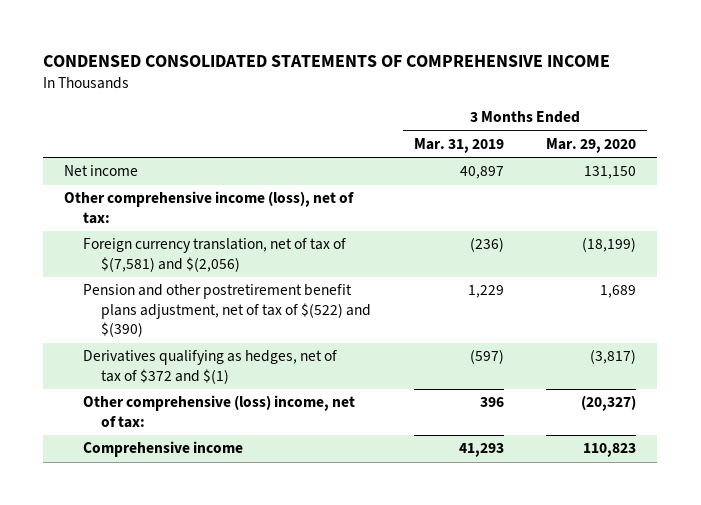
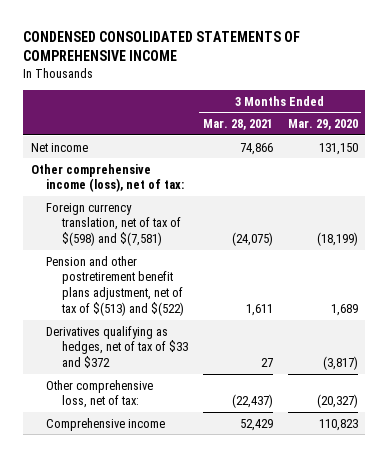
[413,137,504,153] Mar. 31, 2019 -> none
none -> [202,119,273,131] Mar. 28, 2021
[82,238,346,272] Foreign currency translation, net of tax of $(7,581) and $(2,056) -> [46,202,181,247] Foreign currency translation, net of tax of $(598) and $(7,581)
[82,284,372,338] Pension and other postretirement benefit plans adjustment, net of tax of $(522) and $(390) -> [46,255,184,317] Pension and other postretirement benefit plans adjustment, net of tax of $(513) and $(522)
[82,350,337,384] Derivatives qualifying as hedges, net of tax of $372 and $(1) -> [46,325,188,369] Derivatives qualifying as hedges, net of tax of $33 and $372
[82,395,355,428] Other comprehensive (loss) income, net of tax: -> [46,379,154,409] Other comprehensive loss, net of tax:

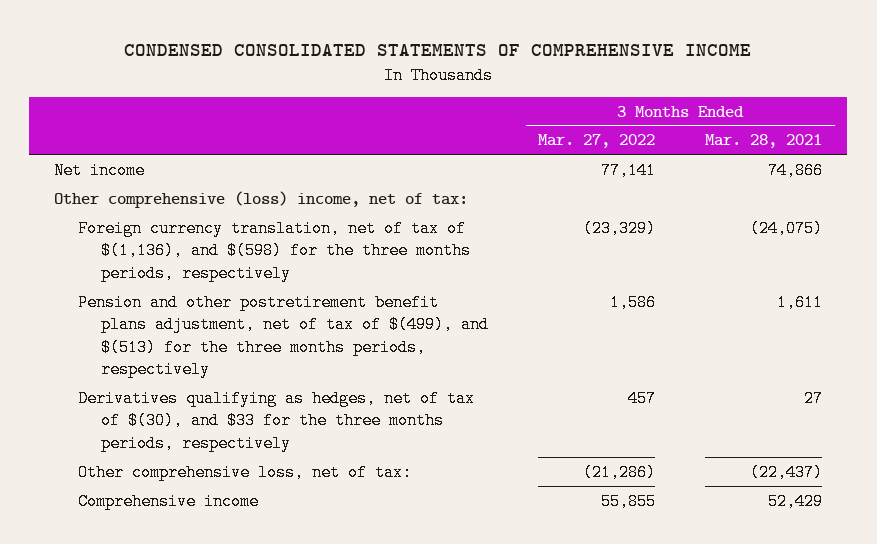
[287,119,358,131] Mar. 29, 2020 -> none
none -> [538,134,656,149] Mar. 27, 2022
[30,163,185,193] Other comprehensive income (loss), net of tax: -> [54,190,469,208] Other comprehensive (loss) income, net of tax:
[46,202,181,247] Foreign currency translation, net of tax of $(598) and $(7,581) -> [77,219,471,282] Foreign currency translation, net of tax of $(1,136), and $(598) for the three months periods, respectively
[46,255,184,317] Pension and other postretirement benefit plans adjustment, net of tax of $(513) and $(522) -> [77,293,489,379] Pension and other postretirement benefit plans adjustment, net of tax of $(499), and $(513) for the three months periods, respectively
[46,325,188,369] Derivatives qualifying as hedges, net of tax of $33 and $372 -> [77,389,475,452] Derivatives qualifying as hedges, net of tax of $(30), and $33 for the three months periods, respectively

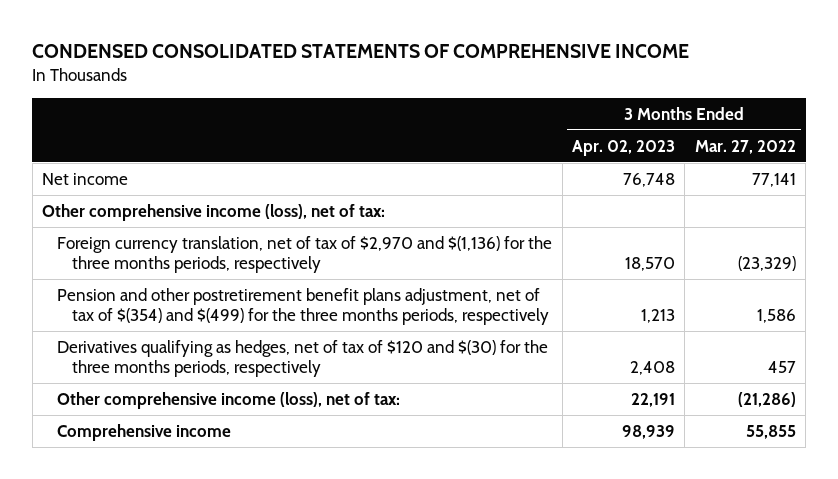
[705,134,823,149] Mar. 28, 2021 -> none
none -> [571,139,675,156] Apr. 02, 2023
[54,190,469,208] Other comprehensive (loss) income, net of tax: -> [42,203,386,221] Other comprehensive income (loss), net of tax:
[77,219,471,282] Foreign currency translation, net of tax of $(1,136), and $(598) for the three months periods, respectively -> [57,235,553,273] Foreign currency translation, net of tax of $2,970 and $(1,136) for the three months periods, respectively
[77,293,489,379] Pension and other postretirement benefit plans adjustment, net of tax of $(499), and $(513) for the three months periods, respectively -> [57,287,550,325] Pension and other postretirement benefit plans adjustment, net of tax of $(354) and $(499) for the three months periods, respectively
[77,389,475,452] Derivatives qualifying as hedges, net of tax of $(30), and $33 for the three months periods, respectively -> [57,339,549,377] Derivatives qualifying as hedges, net of tax of $120 and $(30) for the three months periods, respectively
[77,463,412,481] Other comprehensive loss, net of tax: -> [57,391,401,409] Other comprehensive income (loss), net of tax:

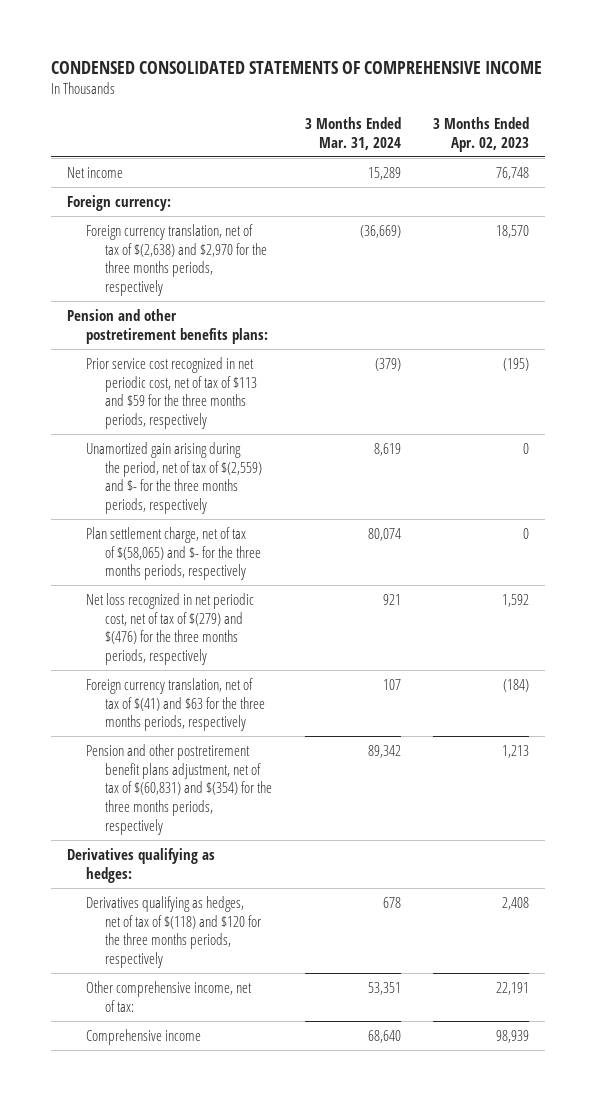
[694,139,796,154] Mar. 27, 2022 -> none
none -> [304,116,401,150] 3 Months Ended Mar. 31, 2024
[42,203,386,221] Other comprehensive income (loss), net of tax: -> none
none -> [66,194,171,211] Foreign currency:
[57,235,553,273] Foreign currency translation, net of tax of $2,970 and $(1,136) for the three months periods, respectively -> [85,223,268,297] Foreign currency translation, net of tax of $(2,638) and $2,970 for the three months periods, respectively
none -> [66,308,268,344] Pension and other postretirement benefits plans:
none -> [85,356,258,430] Prior service cost recognized in net periodic cost, net of tax of $113 and $59 for the three months periods, respectively
none -> [85,441,263,515] Unamortized gain arising during the period, net of tax of $(2,559) and $- for the three months periods, respectively
none -> [85,526,262,581] Plan settlement charge, net of tax of $(58,065) and $- for the three months periods, respectively
none -> [85,592,254,666] Net loss recognized in net periodic cost, net of tax of $(279) and $(476) for the three months periods, respectively
none -> [85,677,266,732] Foreign currency translation, net of tax of $(41) and $63 for the three months periods, respectively
[57,287,550,325] Pension and other postretirement benefit plans adjustment, net of tax of $(354) and $(499) for the three months periods, respectively -> [85,743,273,835] Pension and other postretirement benefit plans adjustment, net of tax of $(60,831) and $(354) for the three months periods, respectively
none -> [66,847,215,883] Derivatives qualifying as hedges:
[57,339,549,377] Derivatives qualifying as hedges, net of tax of $120 and $(30) for the three months periods, respectively -> [85,895,262,969] Derivatives qualifying as hedges, net of tax of $(118) and $120 for the three months periods, respectively
[57,391,401,409] Other comprehensive income (loss), net of tax: -> [85,980,252,1012] Other comprehensive income, net of tax:

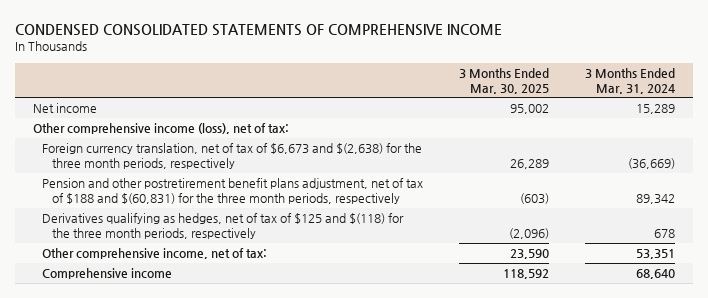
[433,116,530,152] 3 Months Ended Apr. 02, 2023 -> none
none -> [459,68,550,94] 3 Months Ended Mar. 30, 2025
[66,308,268,344] Pension and other postretirement benefits plans: -> none
[85,356,258,430] Prior service cost recognized in net periodic cost, net of tax of $113 and $59 for the three months periods, respectively -> none
[85,441,263,515] Unamortized gain arising during the period, net of tax of $(2,559) and $- for the three months periods, respectively -> none
[85,526,262,581] Plan settlement charge, net of tax of $(58,065) and $- for the three months periods, respectively -> none
[85,592,254,666] Net loss recognized in net periodic cost, net of tax of $(279) and $(476) for the three months periods, respectively -> none
[85,677,266,732] Foreign currency translation, net of tax of $(41) and $63 for the three months periods, respectively -> none
[66,847,215,883] Derivatives qualifying as hedges: -> none
[66,194,171,211] Foreign currency: -> [32,123,289,135] Other comprehensive income (loss), net of tax:
[85,223,268,297] Foreign currency translation, net of tax of $(2,638) and $2,970 for the three months periods, respectively -> [42,143,423,169] Foreign currency translation, net of tax of $6,673 and $(2,638) for the three month periods, respectively
[85,743,273,835] Pension and other postretirement benefit plans adjustment, net of tax of $(60,831) and $(354) for the three months periods, respectively -> [42,178,424,204] Pension and other postretirement benefit plans adjustment, net of tax of $188 and $(60,831) for the three month periods, respectively
[85,895,262,969] Derivatives qualifying as hedges, net of tax of $(118) and $120 for the three months periods, respectively -> [42,213,405,239] Derivatives qualifying as hedges, net of tax of $125 and $(118) for the three month periods, respectively

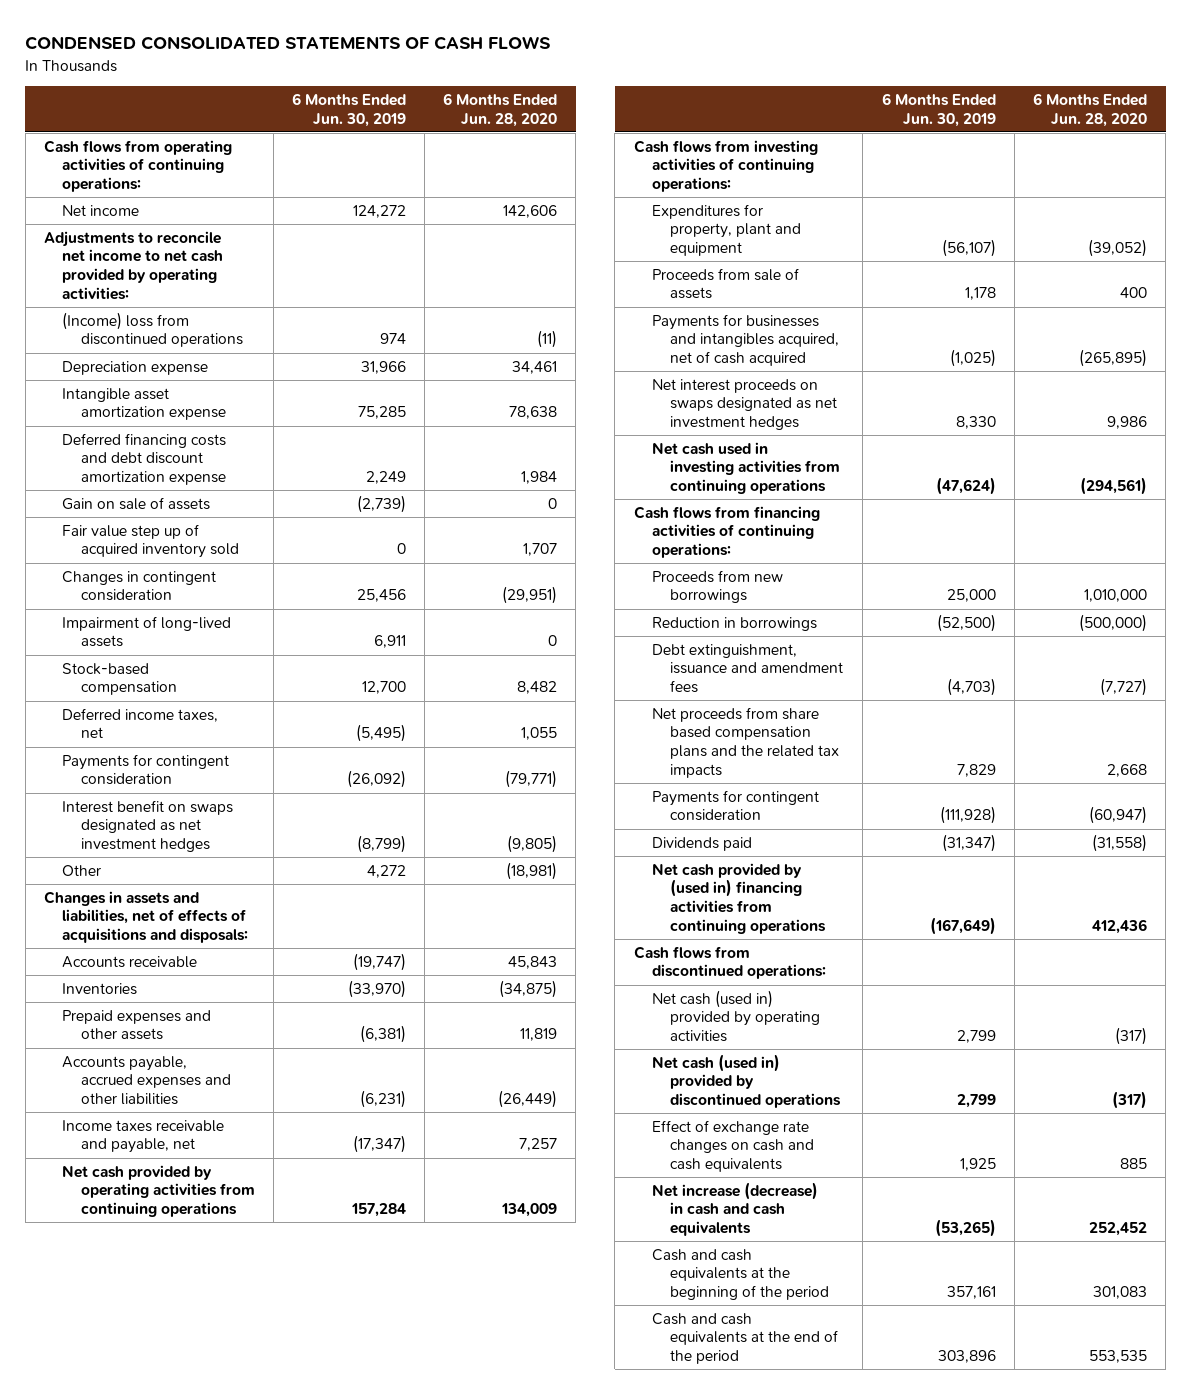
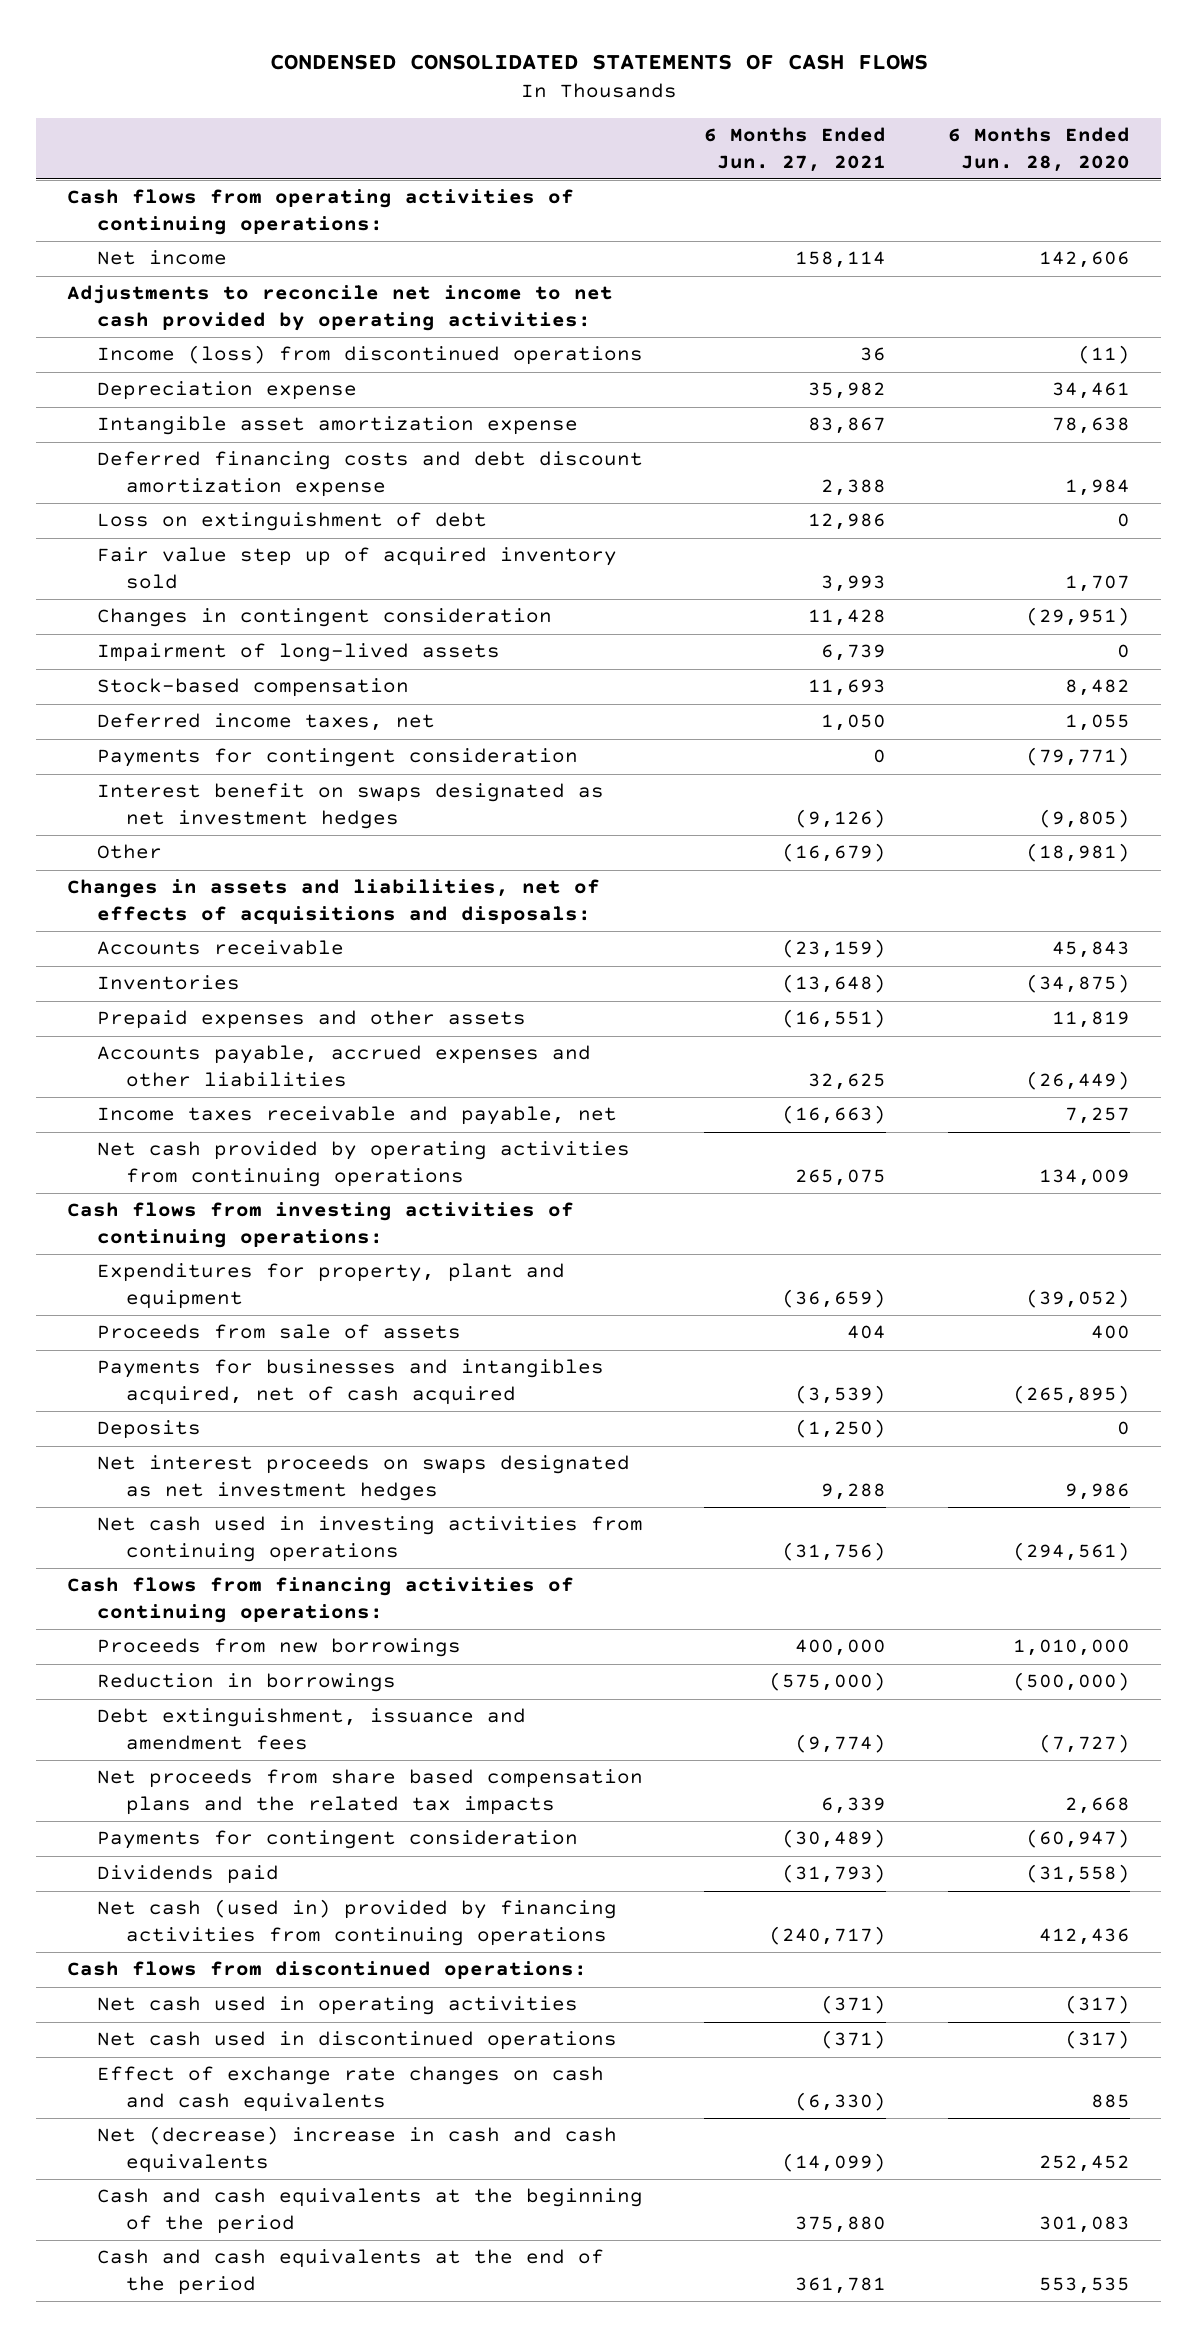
[291,92,406,127] 6 Months Ended Jun. 30, 2019 -> none
none -> [704,127,887,172] 6 Months Ended Jun. 27, 2021
[62,311,243,348] (Income) loss from discontinued operations -> [96,345,643,366] Income (loss) from discontinued operations
[62,496,211,510] Gain on sale of assets -> none
none -> [96,512,487,532] Loss on extinguishment of debt
none -> [96,1420,201,1440] Deposits
[651,862,827,935] Net cash provided by (used in) financing activities from continuing operations -> [96,1899,617,1947] Net cash (used in) provided by financing activities from continuing operations
[651,989,821,1043] Net cash (used in) provided by operating activities -> [96,1996,578,2016] Net cash used in operating activities
[651,1053,842,1109] Net cash (used in) provided by discontinued operations -> [96,2031,617,2051] Net cash used in discontinued operations
[651,1181,818,1237] Net increase (decrease) in cash and cash equivalents -> [96,2126,617,2174] Net (decrease) increase in cash and cash equivalents

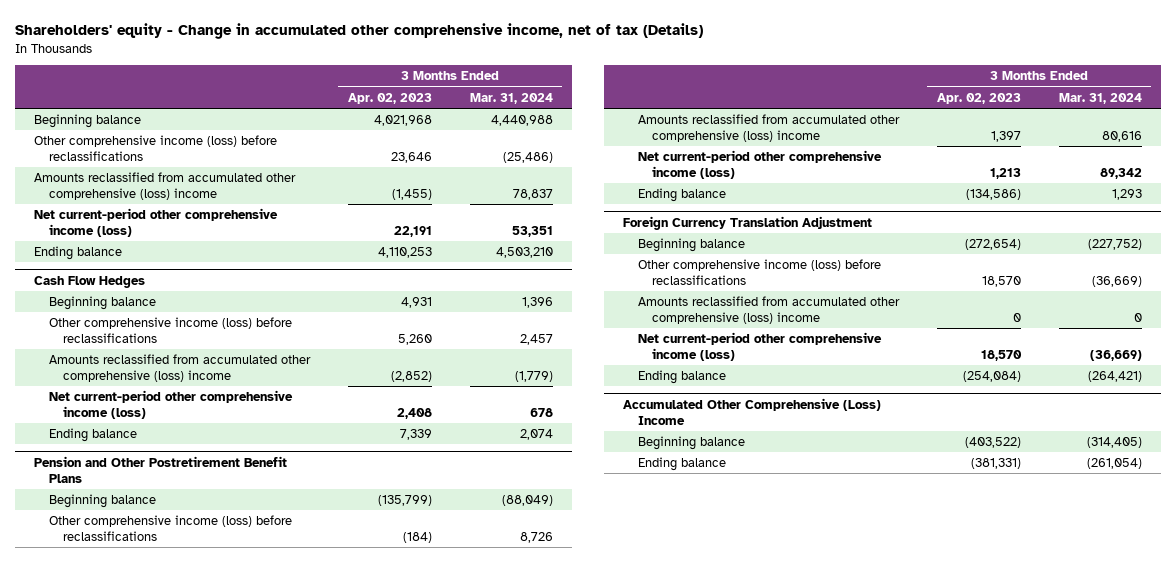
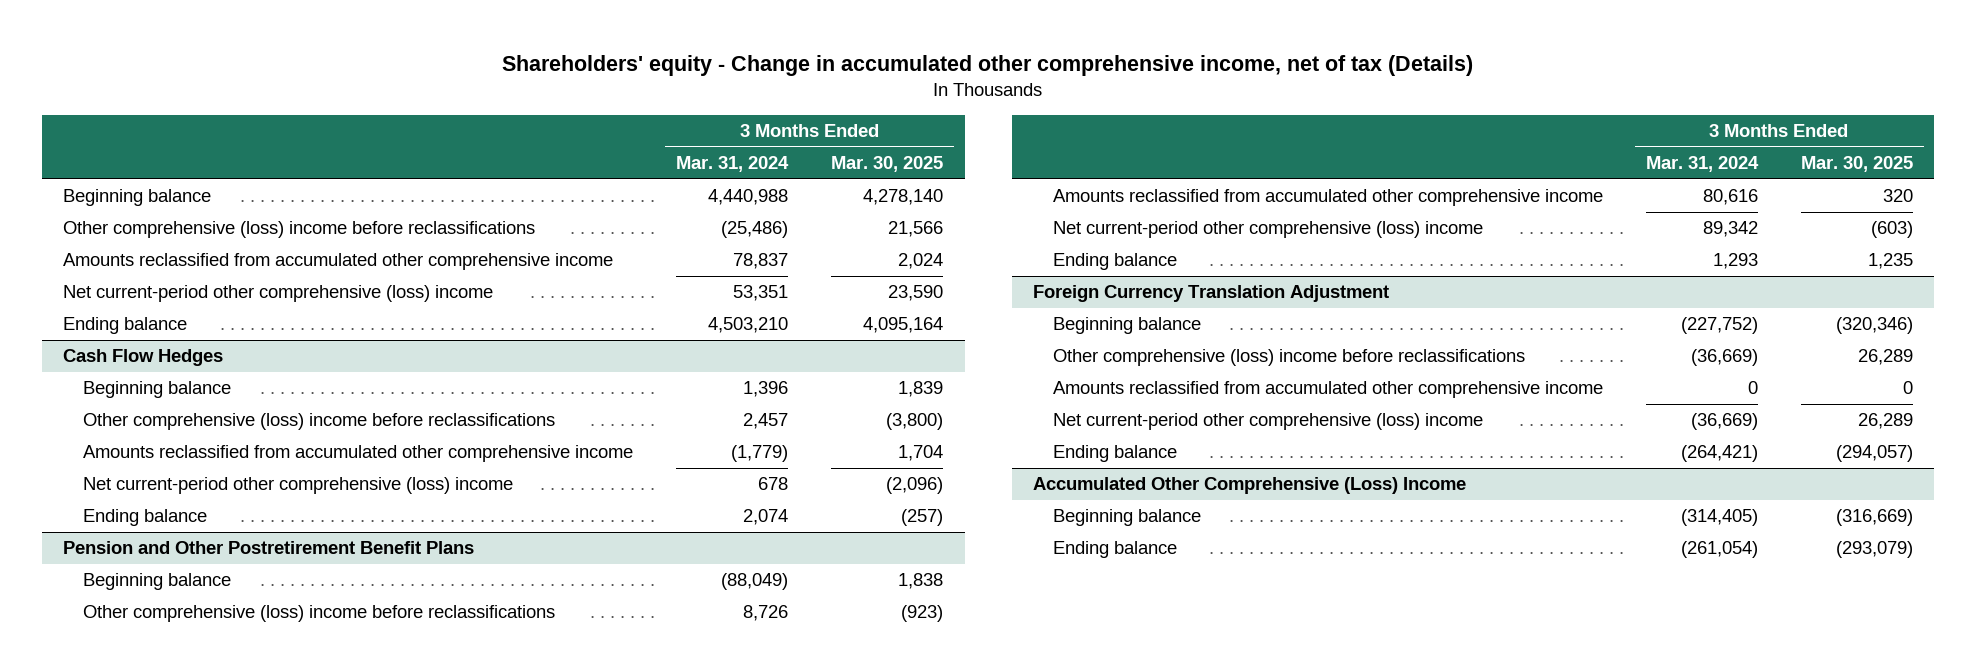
[347,92,432,104] Apr. 02, 2023 -> none
none -> [831,156,944,173] Mar. 30, 2025
[34,135,278,161] Other comprehensive income (loss) before reclassifications -> [63,221,536,239] Other comprehensive (loss) income before reclassifications
[34,172,297,200] Amounts reclassified from accumulated other comprehensive (loss) income -> [63,253,614,271] Amounts reclassified from accumulated other comprehensive income
[34,208,279,237] Net current-period other comprehensive income (loss) -> [63,285,494,303] Net current-period other comprehensive (loss) income
[48,317,292,343] Other comprehensive income (loss) before reclassifications -> [83,413,556,431] Other comprehensive (loss) income before reclassifications
[48,354,311,382] Amounts reclassified from accumulated other comprehensive (loss) income -> [83,445,634,463] Amounts reclassified from accumulated other comprehensive income
[48,390,293,419] Net current-period other comprehensive income (loss) -> [83,477,514,495] Net current-period other comprehensive (loss) income
[48,515,292,541] Other comprehensive income (loss) before reclassifications -> [83,605,556,623] Other comprehensive (loss) income before reclassifications
[637,114,900,142] Amounts reclassified from accumulated other comprehensive (loss) income -> [1052,189,1603,207] Amounts reclassified from accumulated other comprehensive income
[637,150,882,179] Net current-period other comprehensive income (loss) -> [1052,221,1483,239] Net current-period other comprehensive (loss) income
[637,259,881,285] Other comprehensive income (loss) before reclassifications -> [1052,349,1525,367] Other comprehensive (loss) income before reclassifications
[637,296,900,324] Amounts reclassified from accumulated other comprehensive (loss) income -> [1052,381,1603,399] Amounts reclassified from accumulated other comprehensive income
[637,332,882,361] Net current-period other comprehensive income (loss) -> [1052,413,1483,431] Net current-period other comprehensive (loss) income

